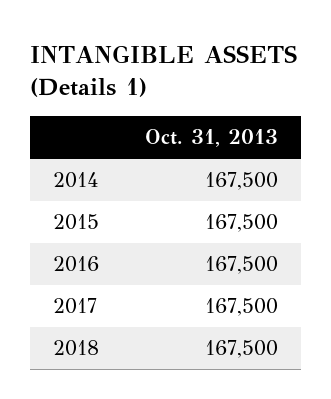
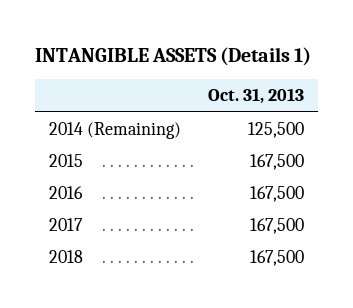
[53,172,99,189] 2014 -> [48,121,181,139] 2014 (Remaining)
[204,172,278,191] 167,500 -> [247,121,304,138] 125,500

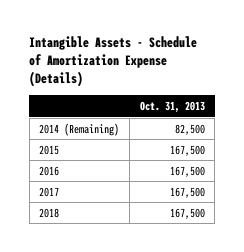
[35,47,312,67] INTANGIBLE ASSETS (Details 1) -> [29,36,198,88] Intangible Assets - Schedule of Amortization Expense (Details)
[247,121,304,138] 125,500 -> [174,123,205,135] 82,500

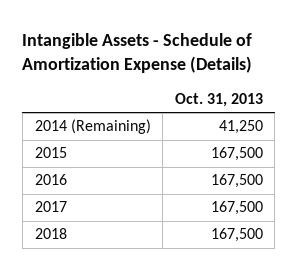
[174,123,205,135] 82,500 -> [218,120,263,135] 41,250

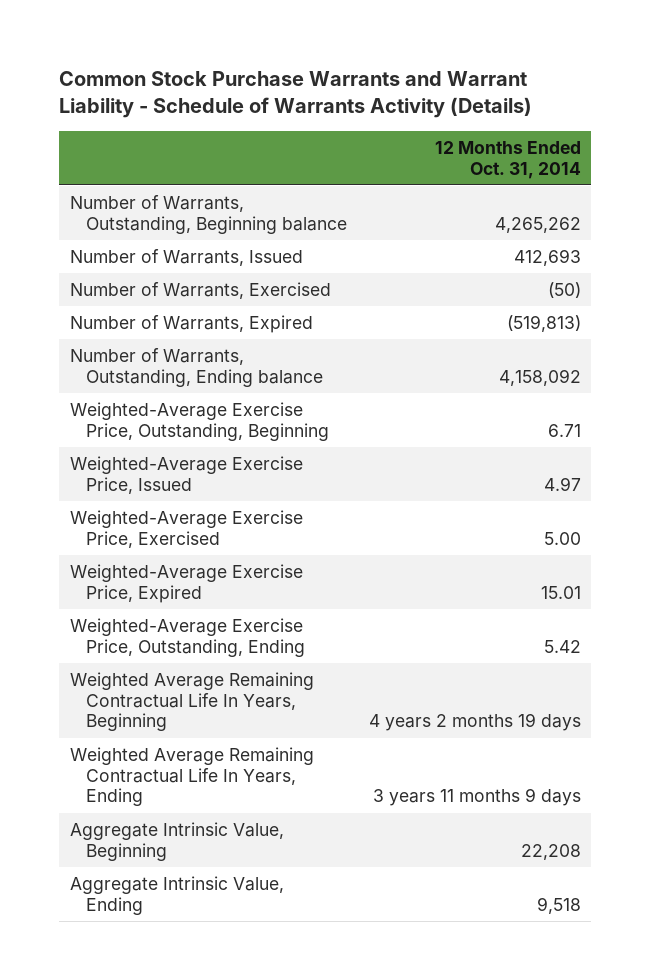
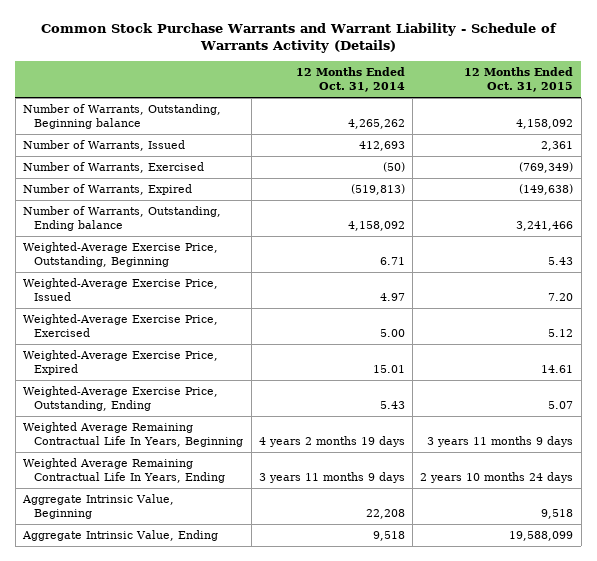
none -> [464,67,574,93] 12 Months Ended Oct. 31, 2015
[543,639,581,653] 5.42 -> [379,401,405,410] 5.43

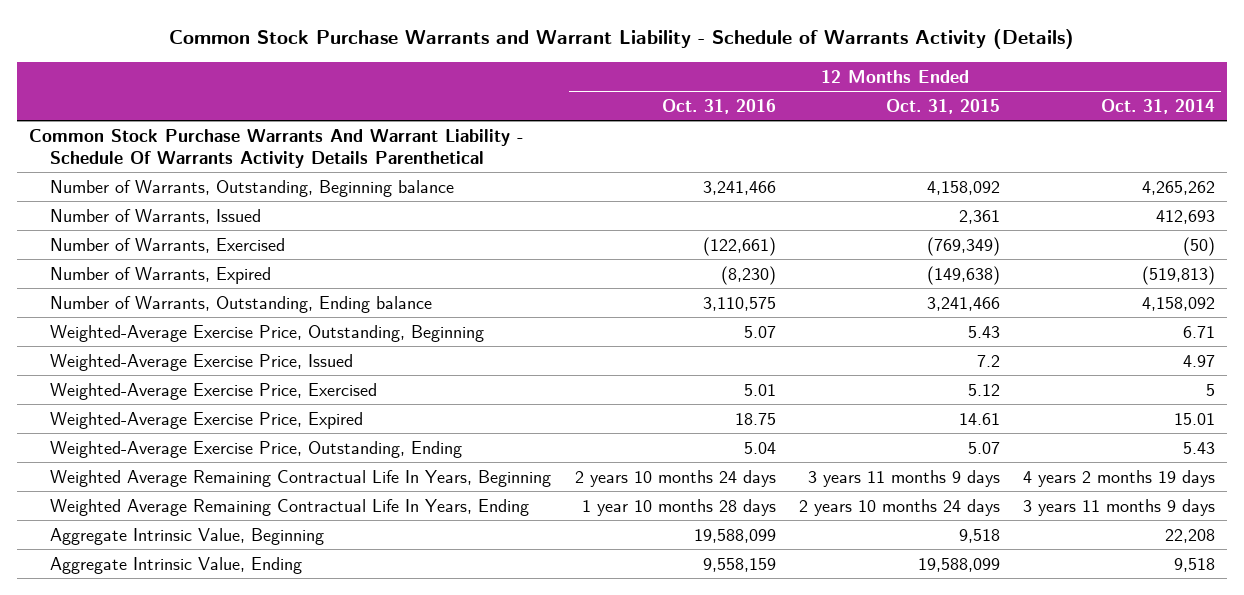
none -> [661,98,776,114] Oct. 31, 2016
none -> [28,128,524,168] Common Stock Purchase Warrants And Warrant Liability - Schedule Of Warrants Activity Details Parenthetical
[548,293,574,302] 7.20 -> [977,354,1001,367] 7.2
[379,329,405,338] 5.00 -> [1206,383,1216,396] 5

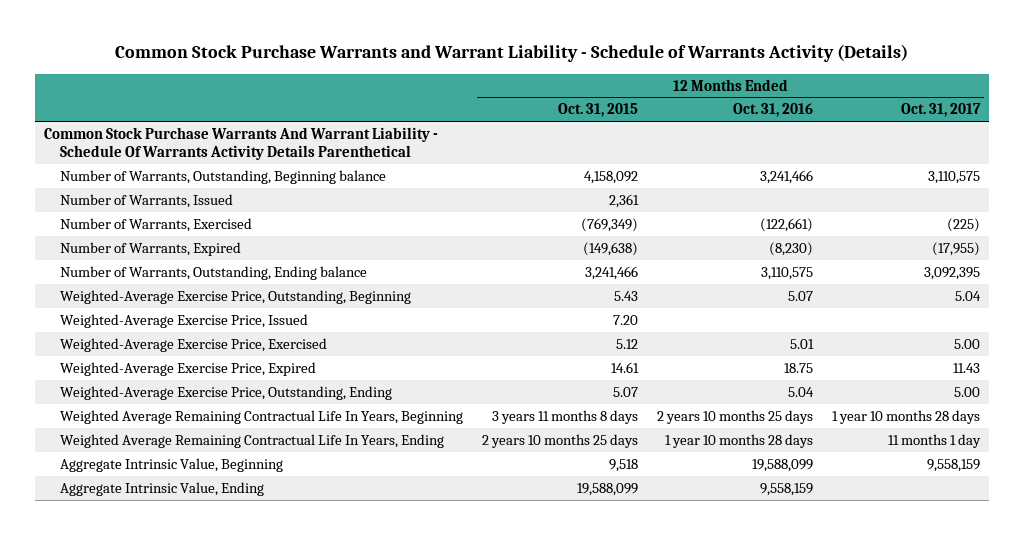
[1101,98,1216,114] Oct. 31, 2014 -> none
none -> [900,103,981,118] Oct. 31, 2017
[977,354,1001,367] 7.2 -> [612,315,638,326] 7.20
[574,469,776,487] 2 years 10 months 24 days -> [656,410,813,425] 2 years 10 months 25 days
[808,469,1001,487] 3 years 11 months 9 days -> [491,410,638,425] 3 years 11 months 8 days
[799,498,1001,516] 2 years 10 months 24 days -> [481,434,638,449] 2 years 10 months 25 days

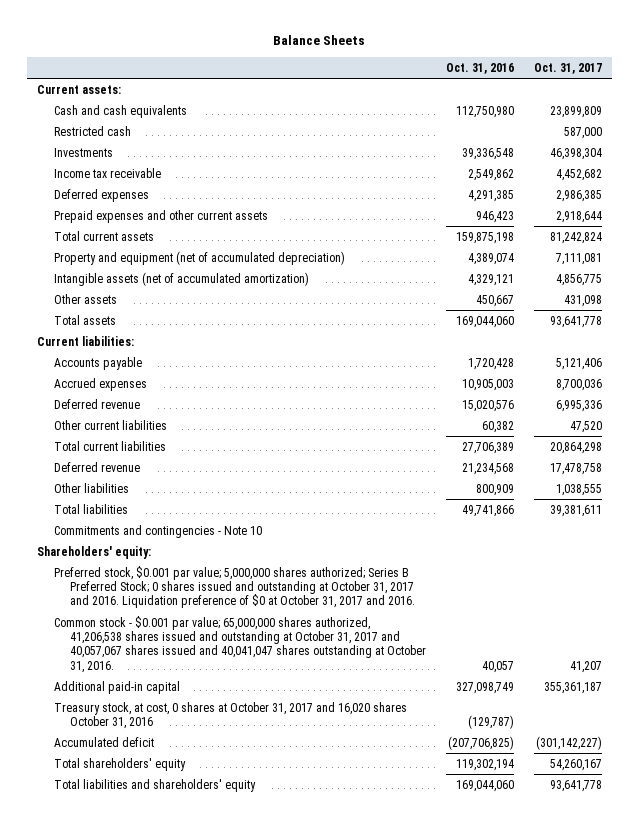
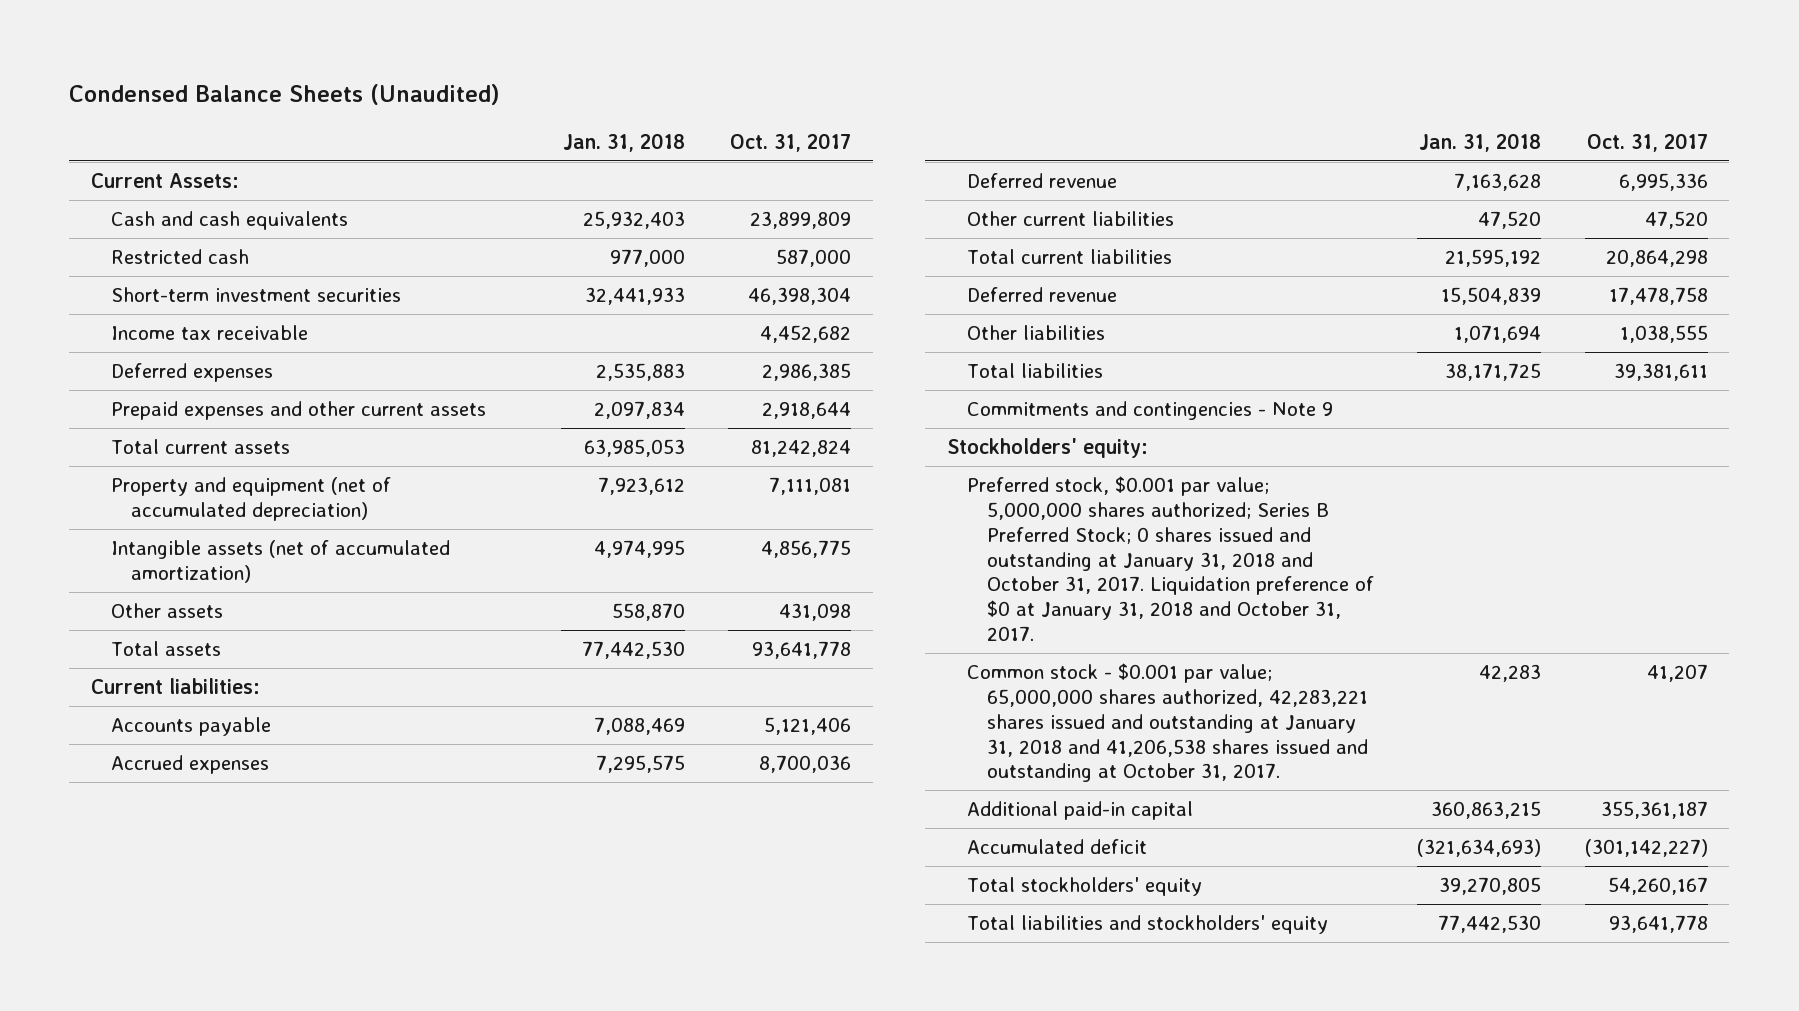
[273,35,366,46] Balance Sheets -> [69,83,501,105] Condensed Balance Sheets (Unaudited)
[446,62,515,74] Oct. 31, 2016 -> none
none -> [563,132,686,152] Jan. 31, 2018
[36,84,121,94] Current assets: -> [90,173,239,189] Current Assets:
[53,147,113,157] Investments -> [110,287,401,303] Short-term investment securities
[53,524,262,538] Commitments and contingencies - Note 10 -> [967,401,1334,421] Commitments and contingencies - Note 9
[36,545,151,559] Shareholders' equity: -> [947,438,1149,459] Stockholders' equity:
[53,565,416,609] Preferred stock, $0.001 par value; 5,000,000 shares authorized; Series B Preferred Stock; 0 shares issued and outstanding at October 31, 2017 and 2016. Liquidation preference of $0 at October 31, 2017 and 2016. -> [967,476,1374,641] Preferred stock, $0.001 par value; 5,000,000 shares authorized; Series B Preferred Stock; 0 shares issued and outstanding at January 31, 2018 and October 31, 2017. Liquidation preference of $0 at January 31, 2018 and October 31, 2017.
[53,615,427,673] Common stock - $0.001 par value; 65,000,000 shares authorized, 41,206,538 shares issued and outstanding at October 31, 2017 and 40,057,067 shares issued and 40,041,047 shares outstanding at October 31, 2016. -> [967,663,1368,783] Common stock - $0.001 par value; 65,000,000 shares authorized, 42,283,221 shares issued and outstanding at January 31, 2018 and 41,206,538 shares issued and outstanding at October 31, 2017.
[53,701,407,730] Treasury stock, at cost, 0 shares at October 31, 2017 and 16,020 shares October 31, 2016 -> none
[53,757,186,771] Total shareholders' equity -> [967,877,1203,897] Total stockholders' equity
[53,778,256,792] Total liabilities and shareholders' equity -> [967,915,1329,935] Total liabilities and stockholders' equity

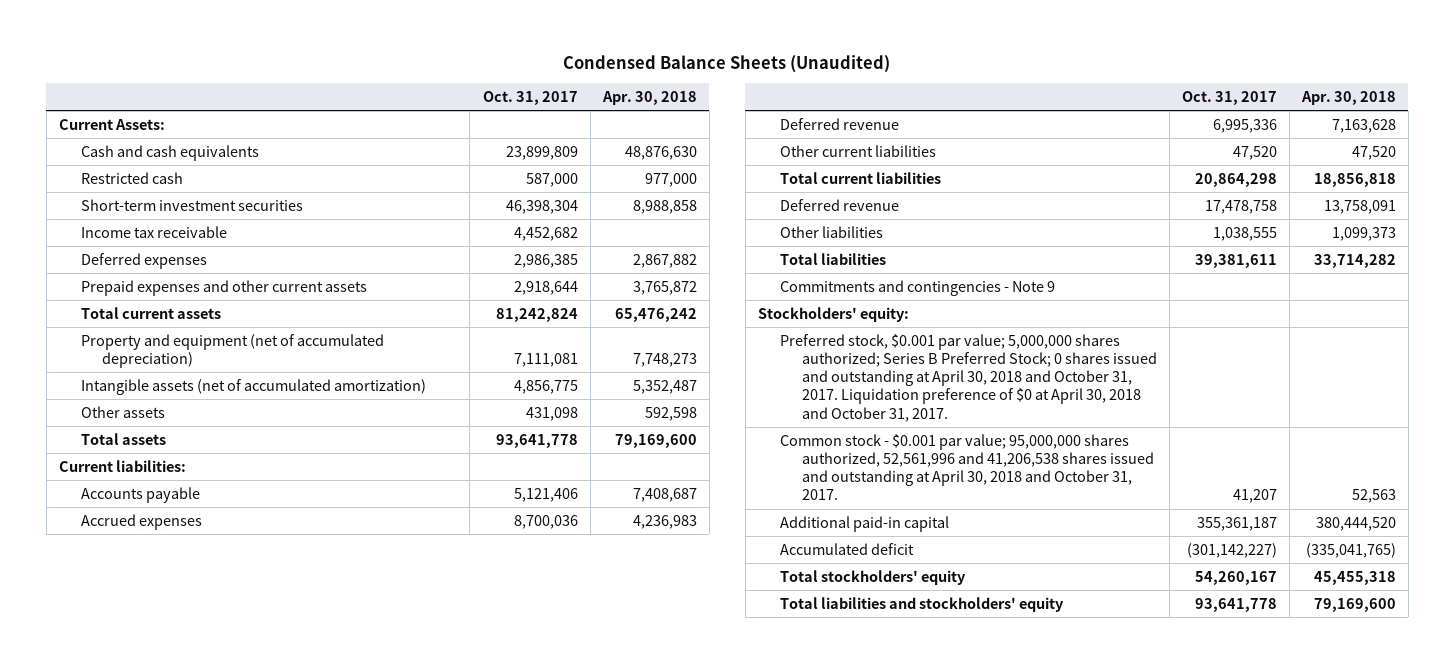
[563,132,686,152] Jan. 31, 2018 -> none
none -> [601,91,697,106] Apr. 30, 2018
[967,476,1374,641] Preferred stock, $0.001 par value; 5,000,000 shares authorized; Series B Preferred Stock; 0 shares issued and outstanding at January 31, 2018 and October 31, 2017. Liquidation preference of $0 at January 31, 2018 and October 31, 2017. -> [779,333,1157,422] Preferred stock, $0.001 par value; 5,000,000 shares authorized; Series B Preferred Stock; 0 shares issued and outstanding at April 30, 2018 and October 31, 2017. Liquidation preference of $0 at April 30, 2018 and October 31, 2017.
[967,663,1368,783] Common stock - $0.001 par value; 65,000,000 shares authorized, 42,283,221 shares issued and outstanding at January 31, 2018 and 41,206,538 shares issued and outstanding at October 31, 2017. -> [779,433,1154,501] Common stock - $0.001 par value; 95,000,000 shares authorized, 52,561,996 and 41,206,538 shares issued and outstanding at April 30, 2018 and October 31, 2017.

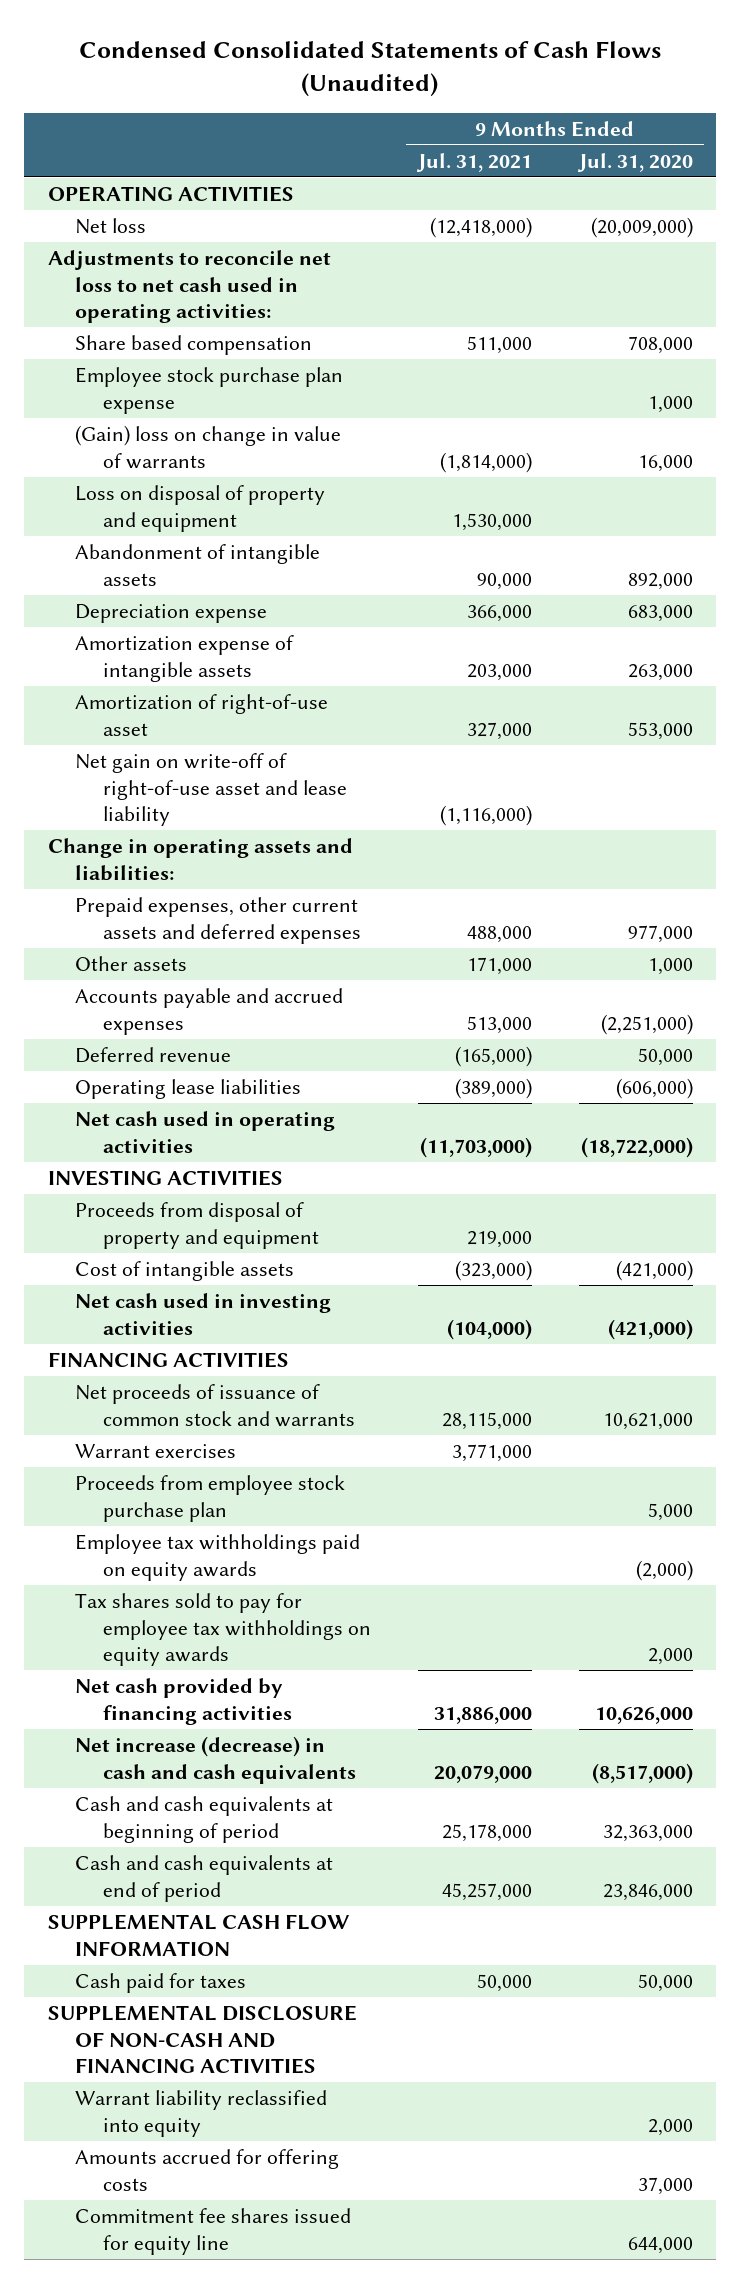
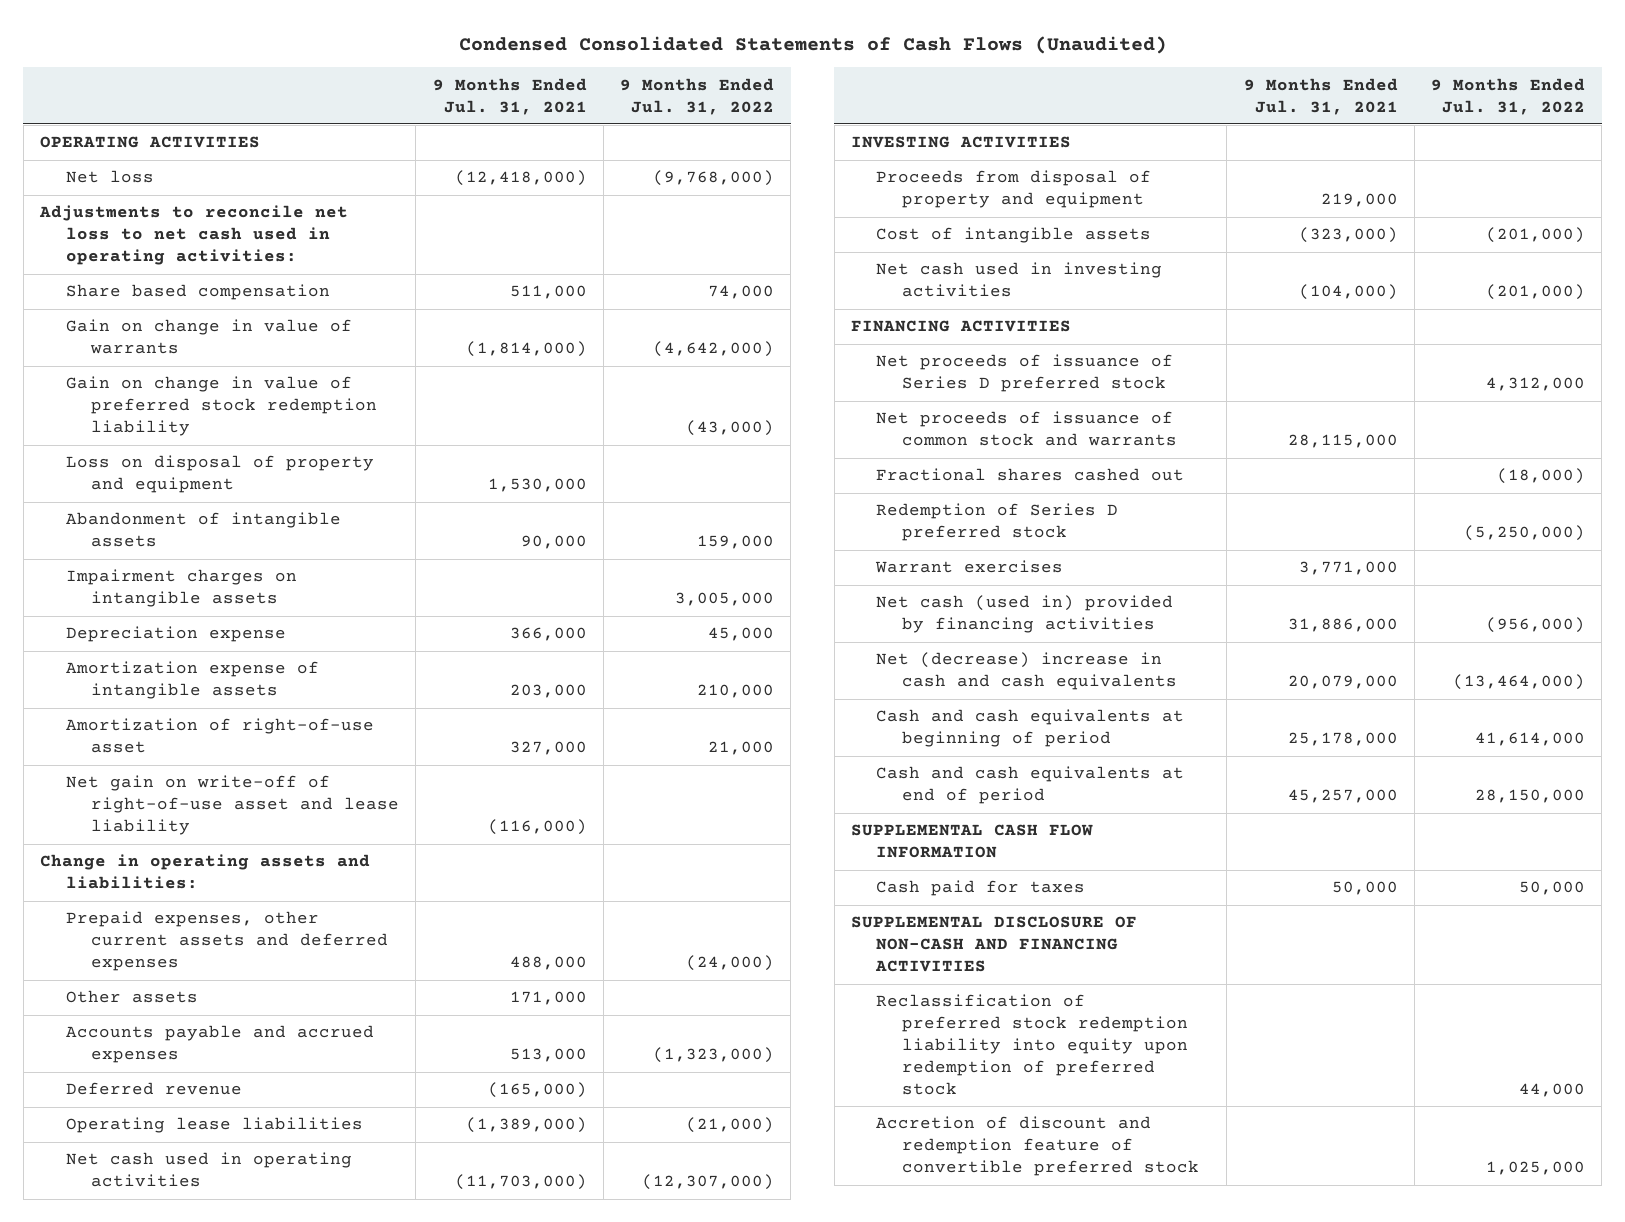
[576,152,693,172] Jul. 31, 2020 -> none
none -> [620,77,775,115] 9 Months Ended Jul. 31, 2022
[75,367,344,414] Employee stock purchase plan expense -> none
[75,425,342,469] (Gain) loss on change in value of warrants -> [65,319,352,355] Gain on change in value of warrants
none -> [65,376,378,437] Gain on change in value of preferred stock redemption liability
none -> [65,569,297,608] Impairment charges on intangible assets
[439,805,532,827] (1,116,000) -> [487,819,587,836] (116,000)
[454,1078,532,1100] (389,000) -> [465,1117,587,1134] (1,389,000)
none -> [876,354,1174,393] Net proceeds of issuance of Series D preferred stock
none -> [876,468,1185,482] Fractional shares cashed out
none -> [876,503,1119,542] Redemption of Series D preferred stock
[75,1475,346,1522] Proceeds from employee stock purchase plan -> none
[75,1534,361,1581] Employee tax withholdings paid on equity awards -> none
[75,1593,371,1667] Tax shares sold to pay for employee tax withholdings on equity awards -> none
[75,1678,292,1725] Net cash provided by financing activities -> [876,595,1174,634] Net cash (used in) provided by financing activities
[75,1736,356,1784] Net increase (decrease) in cash and cash equivalents -> [876,652,1178,691] Net (decrease) increase in cash and cash equivalents
[75,2090,328,2137] Warrant liability reclassified into equity -> none
[75,2149,340,2191] Amounts accrued for offering costs -> none
[75,2208,352,2255] Commitment fee shares issued for equity line -> none
none -> [876,994,1189,1095] Reclassification of preferred stock redemption liability into equity upon redemption of preferred stock
none -> [876,1116,1200,1177] Accretion of discount and redemption feature of convertible preferred stock

